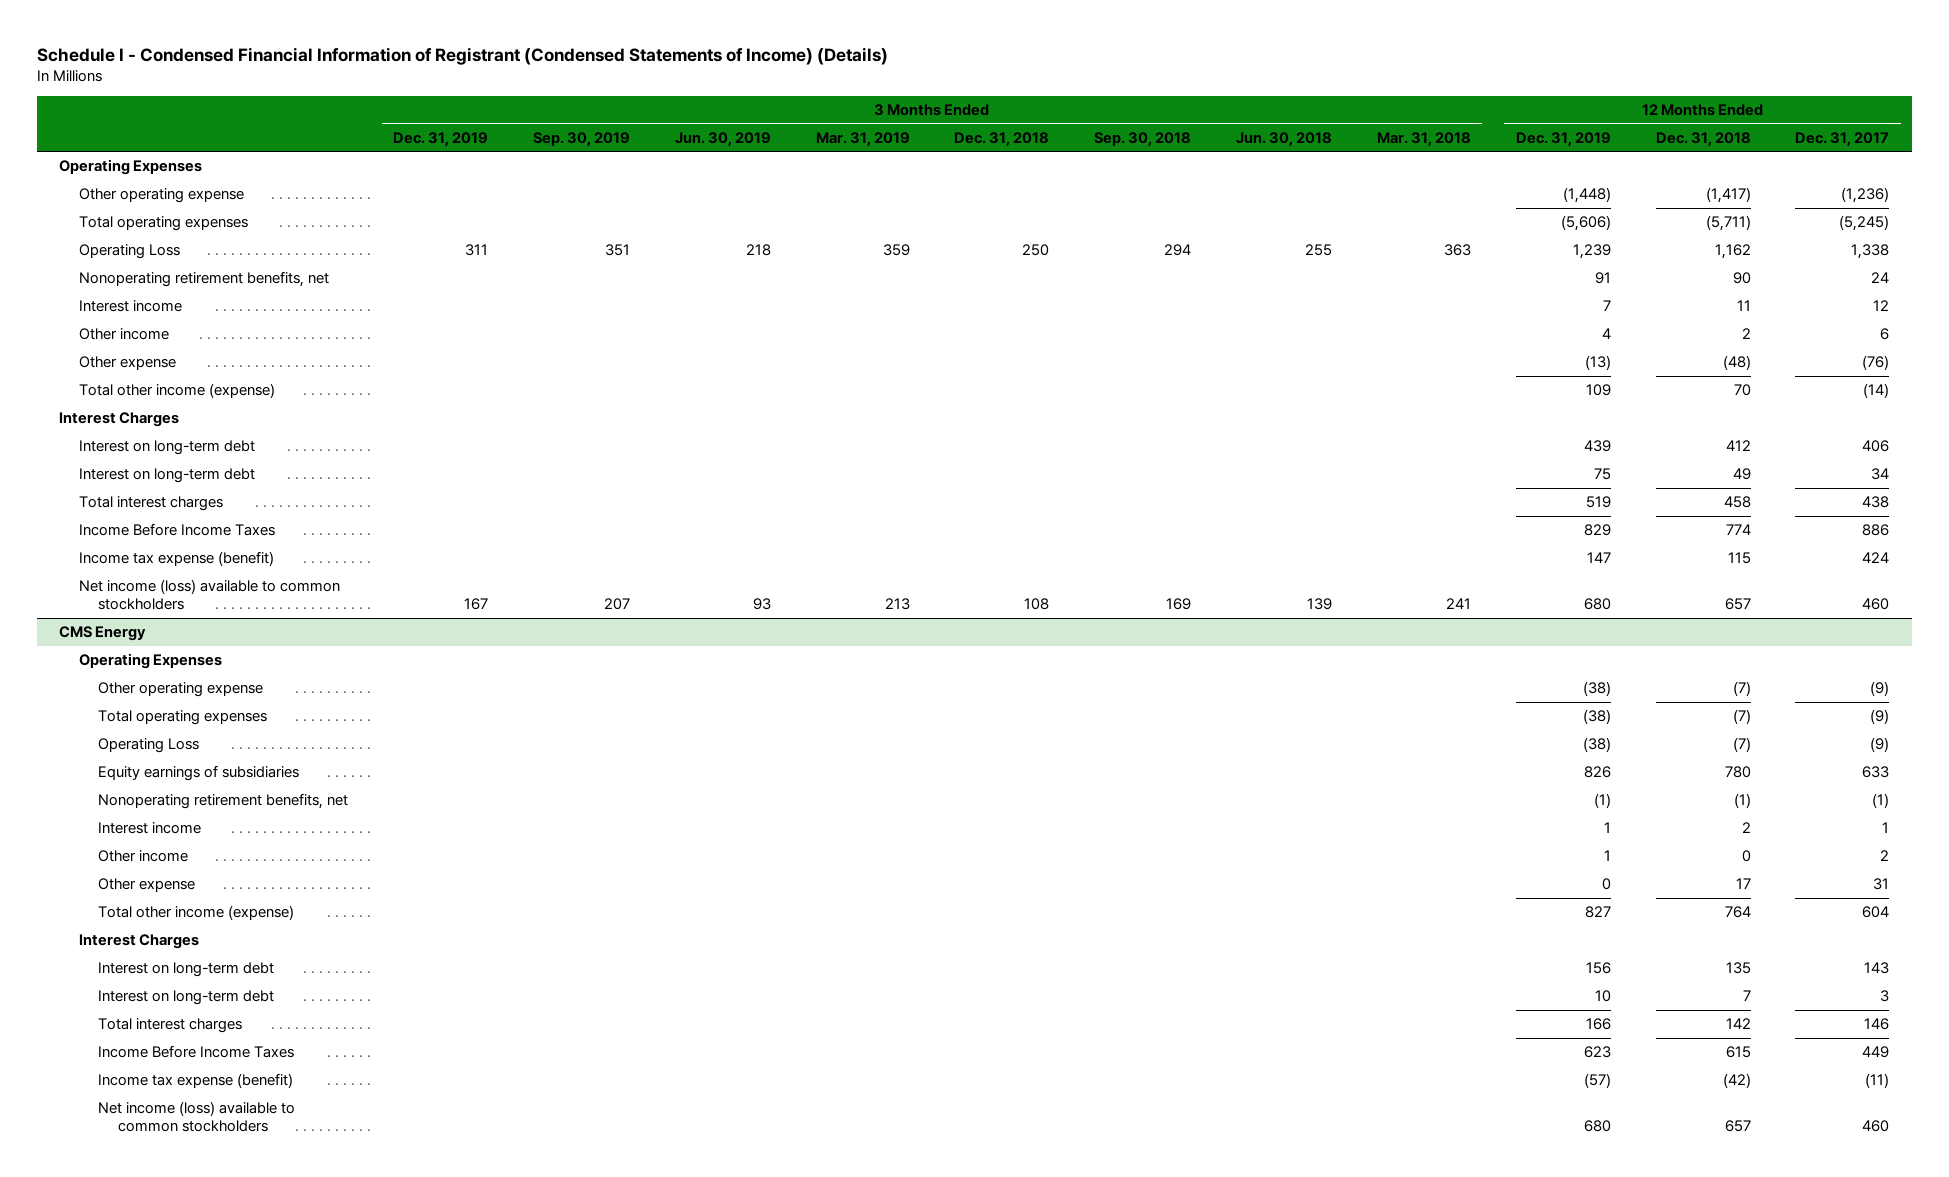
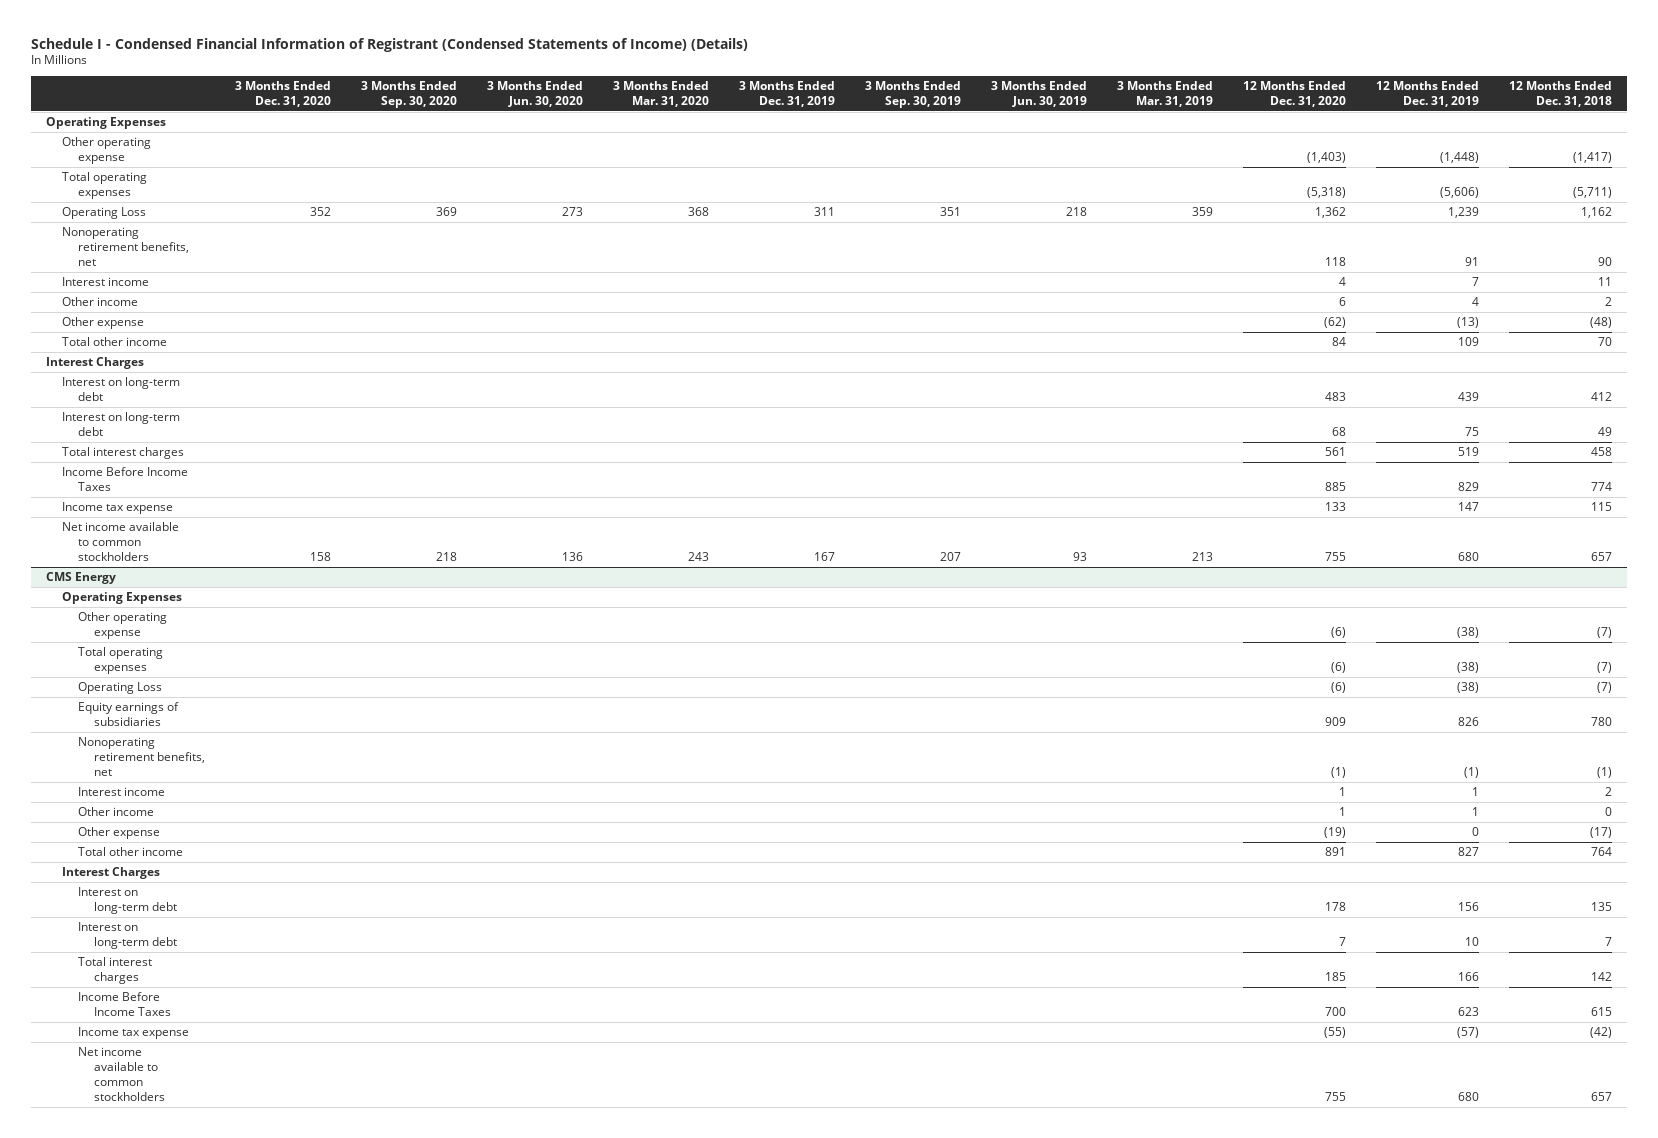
[954,131,1050,147] Dec. 31, 2018 -> none
[1094,131,1192,147] Sep. 30, 2018 -> none
[1236,131,1333,147] Jun. 30, 2018 -> none
[1376,131,1471,147] Mar. 31, 2018 -> none
[1795,131,1890,147] Dec. 31, 2017 -> none
none -> [234,80,331,107] 3 Months Ended Dec. 31, 2020
none -> [360,80,457,108] 3 Months Ended Sep. 30, 2020
none -> [486,80,583,107] 3 Months Ended Jun. 30, 2020
none -> [612,80,709,107] 3 Months Ended Mar. 31, 2020
none -> [1243,80,1347,107] 12 Months Ended Dec. 31, 2020
[78,383,275,399] Total other income (expense) -> [61,336,167,346] Total other income
[78,551,274,567] Income tax expense (benefit) -> [61,501,173,514] Income tax expense
[78,579,340,611] Net income (loss) available to common stockholders -> [61,521,179,562] Net income available to common stockholders
[1735,878,1751,890] 17 -> [1590,826,1613,838] (17)
[98,905,295,921] Total other income (expense) -> [77,846,183,856] Total other income
[98,1073,294,1089] Income tax expense (benefit) -> [77,1026,189,1039] Income tax expense
[98,1101,296,1133] Net income (loss) available to common stockholders -> [77,1046,165,1102] Net income available to common stockholders

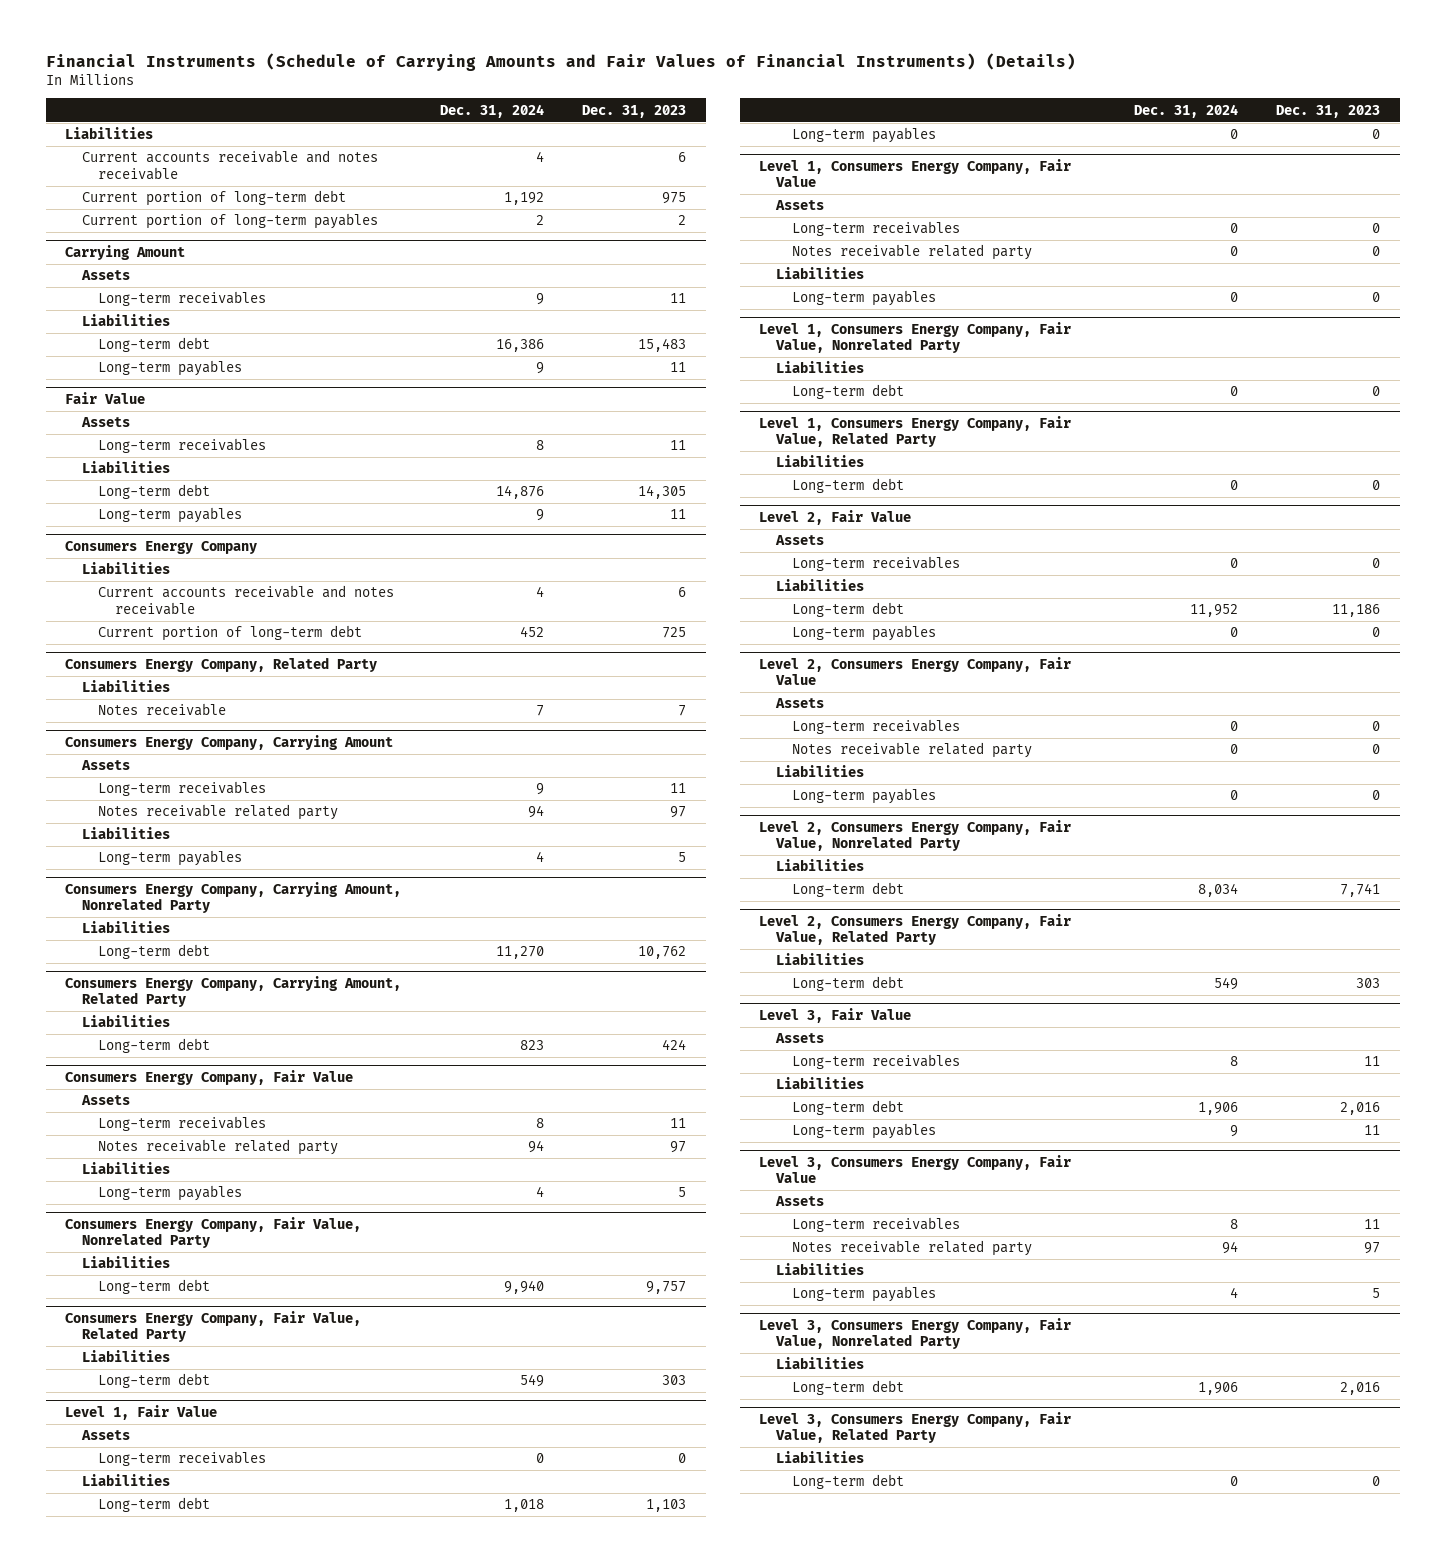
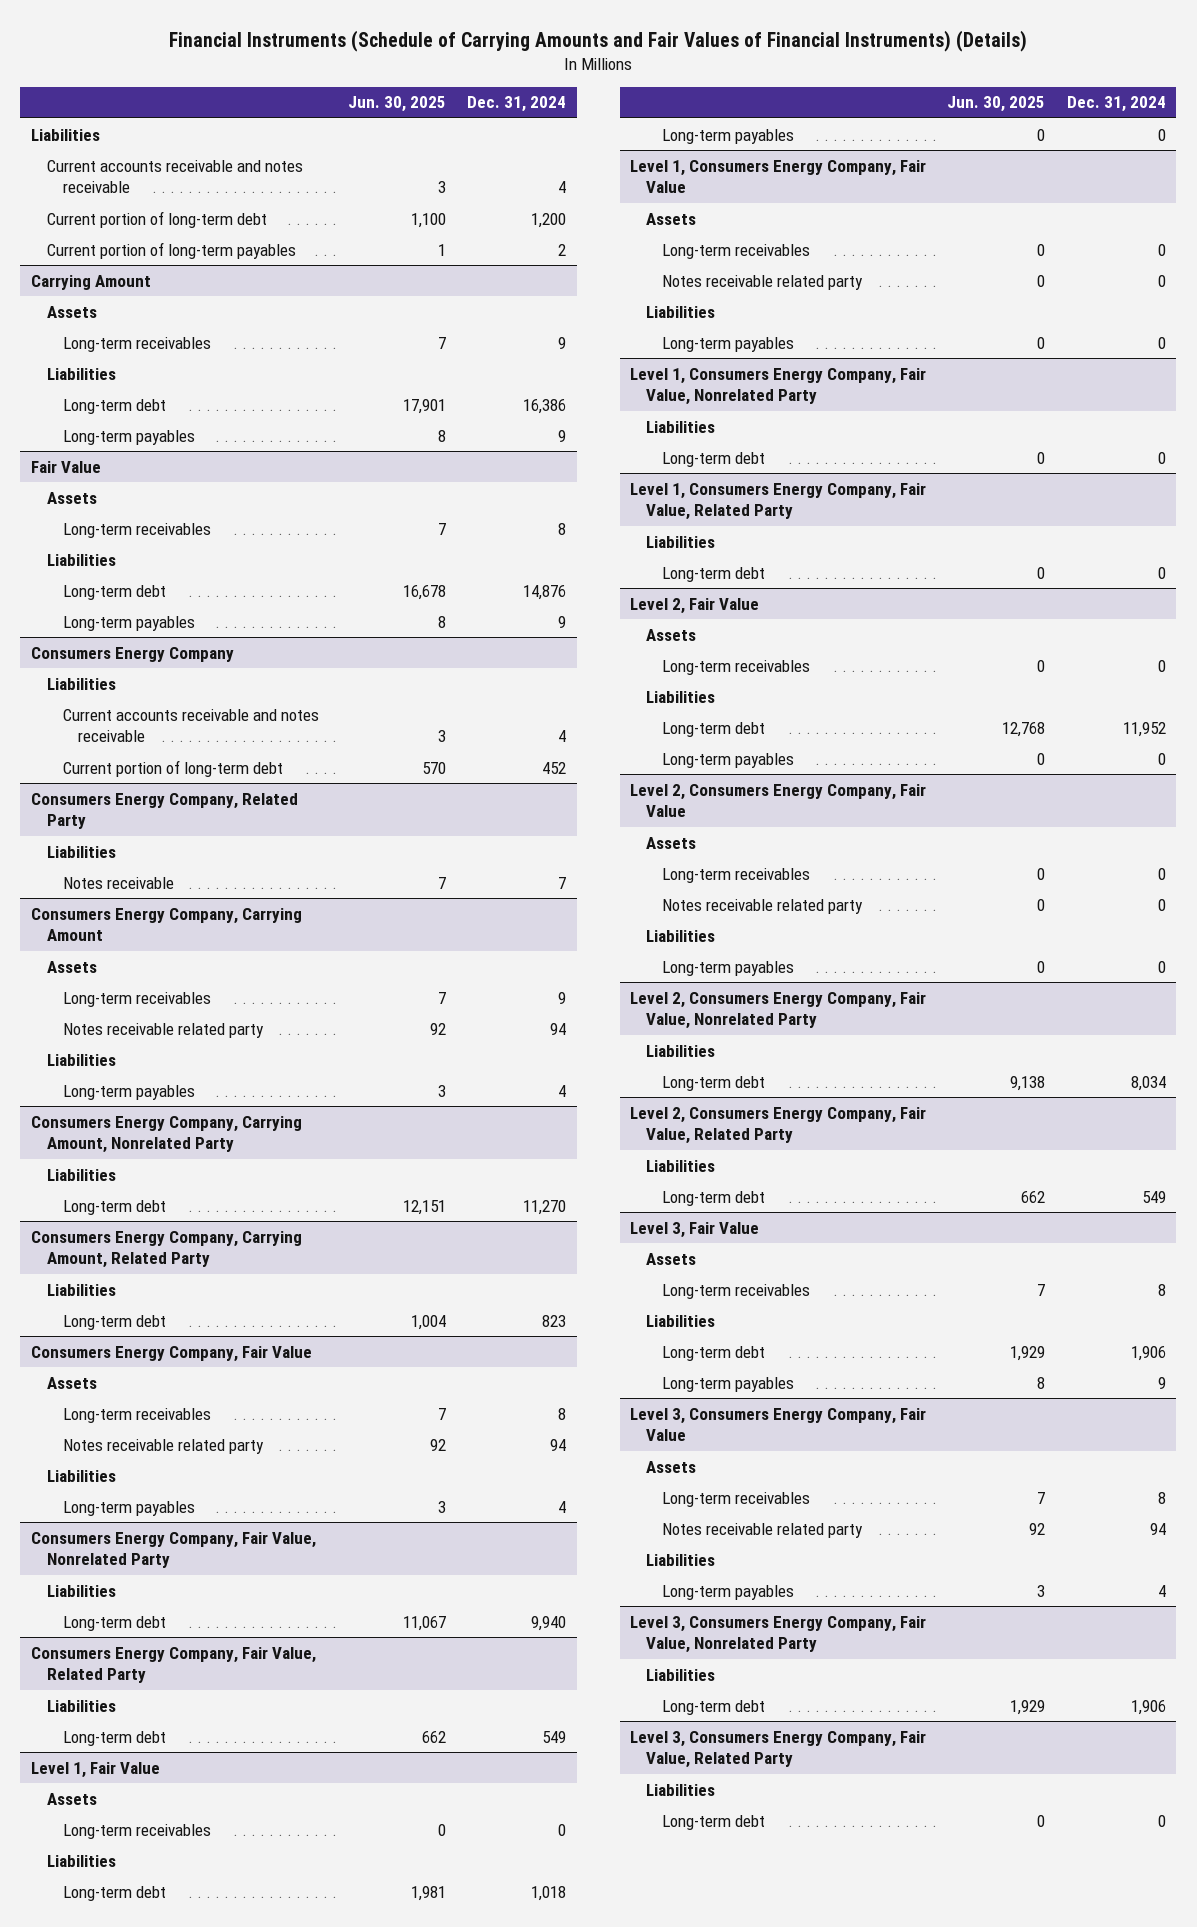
[582,104,687,118] Dec. 31, 2023 -> none
none -> [348,96,447,113] Jun. 30, 2025
[503,192,544,206] 1,192 -> [531,212,567,228] 1,200

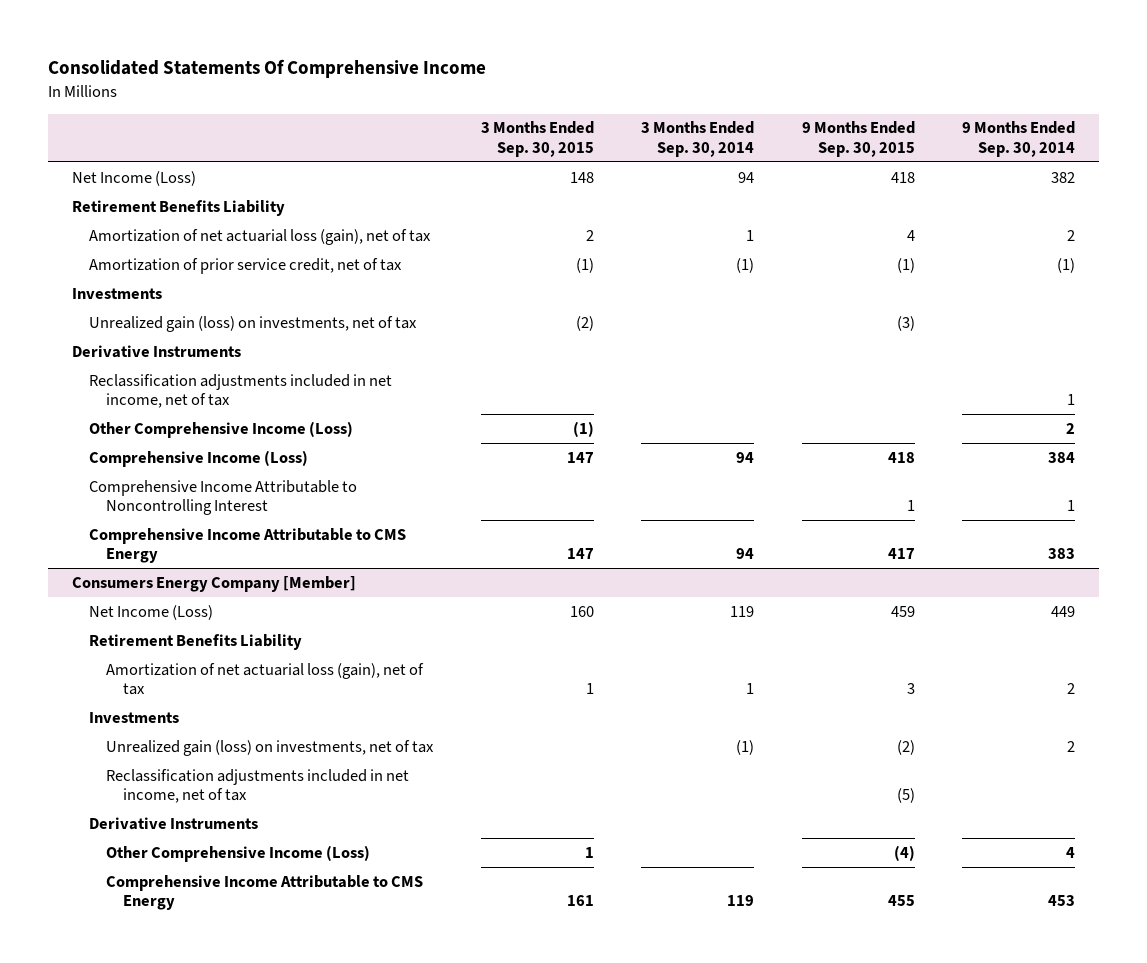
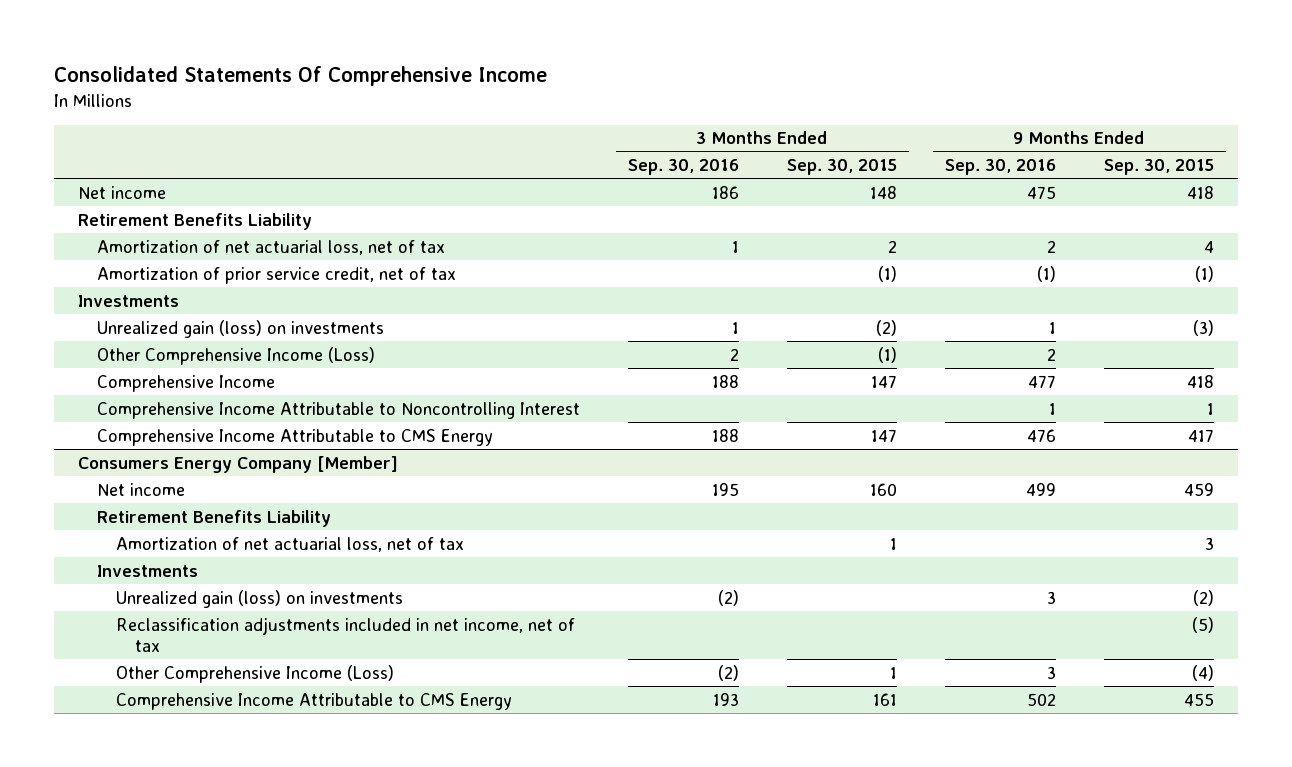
[641,121,755,158] 3 Months Ended Sep. 30, 2014 -> none
[962,121,1076,158] 9 Months Ended Sep. 30, 2014 -> none
none -> [628,159,740,176] Sep. 30, 2016
none -> [944,159,1056,176] Sep. 30, 2016
[72,170,197,186] Net Income (Loss) -> [78,185,167,199] Net income
[89,228,432,245] Amortization of net actuarial loss (gain), net of tax -> [97,239,446,255] Amortization of net actuarial loss, net of tax
[72,344,242,358] Derivative Instruments -> none
[89,373,393,409] Reclassification adjustments included in net income, net of tax -> none
[89,315,418,332] Unrealized gain (loss) on investments, net of tax -> [97,319,385,338] Unrealized gain (loss) on investments
[89,449,309,467] Comprehensive Income (Loss) -> [97,374,276,392] Comprehensive Income
[89,604,214,620] Net Income (Loss) -> [97,482,186,496] Net income
[106,662,425,696] Amortization of net actuarial loss (gain), net of tax -> [116,536,465,552] Amortization of net actuarial loss, net of tax
[106,739,435,756] Unrealized gain (loss) on investments, net of tax -> [116,589,404,608] Unrealized gain (loss) on investments
[89,816,259,830] Derivative Instruments -> none

